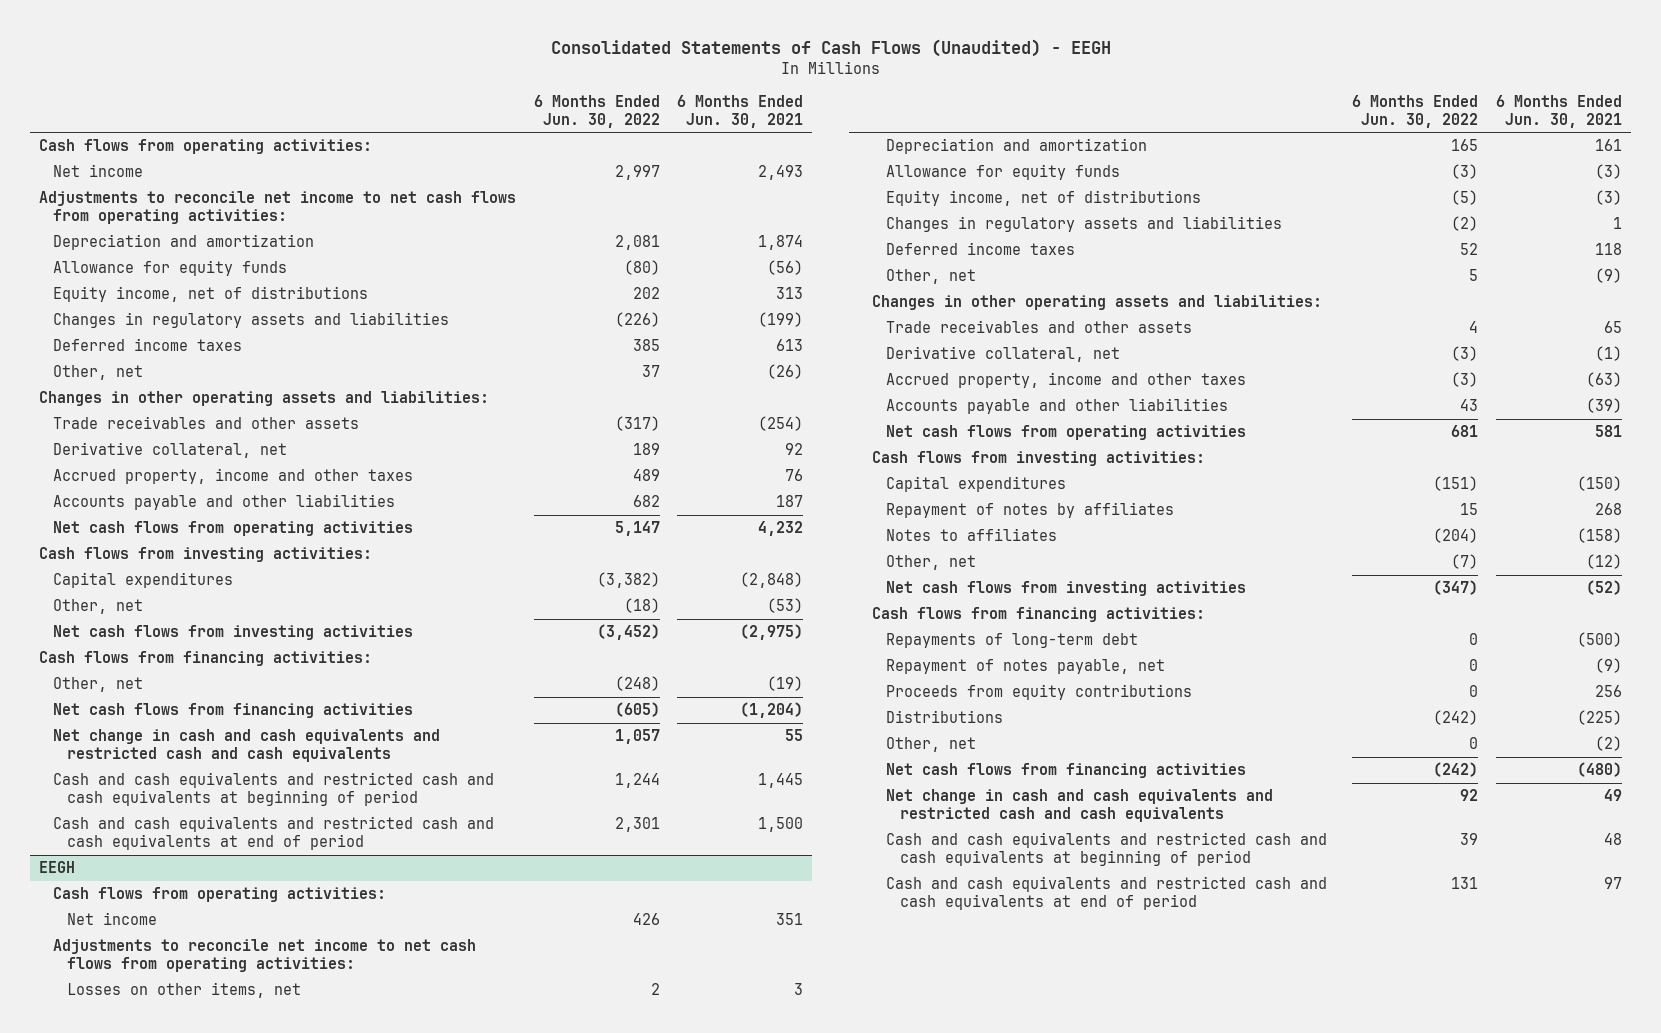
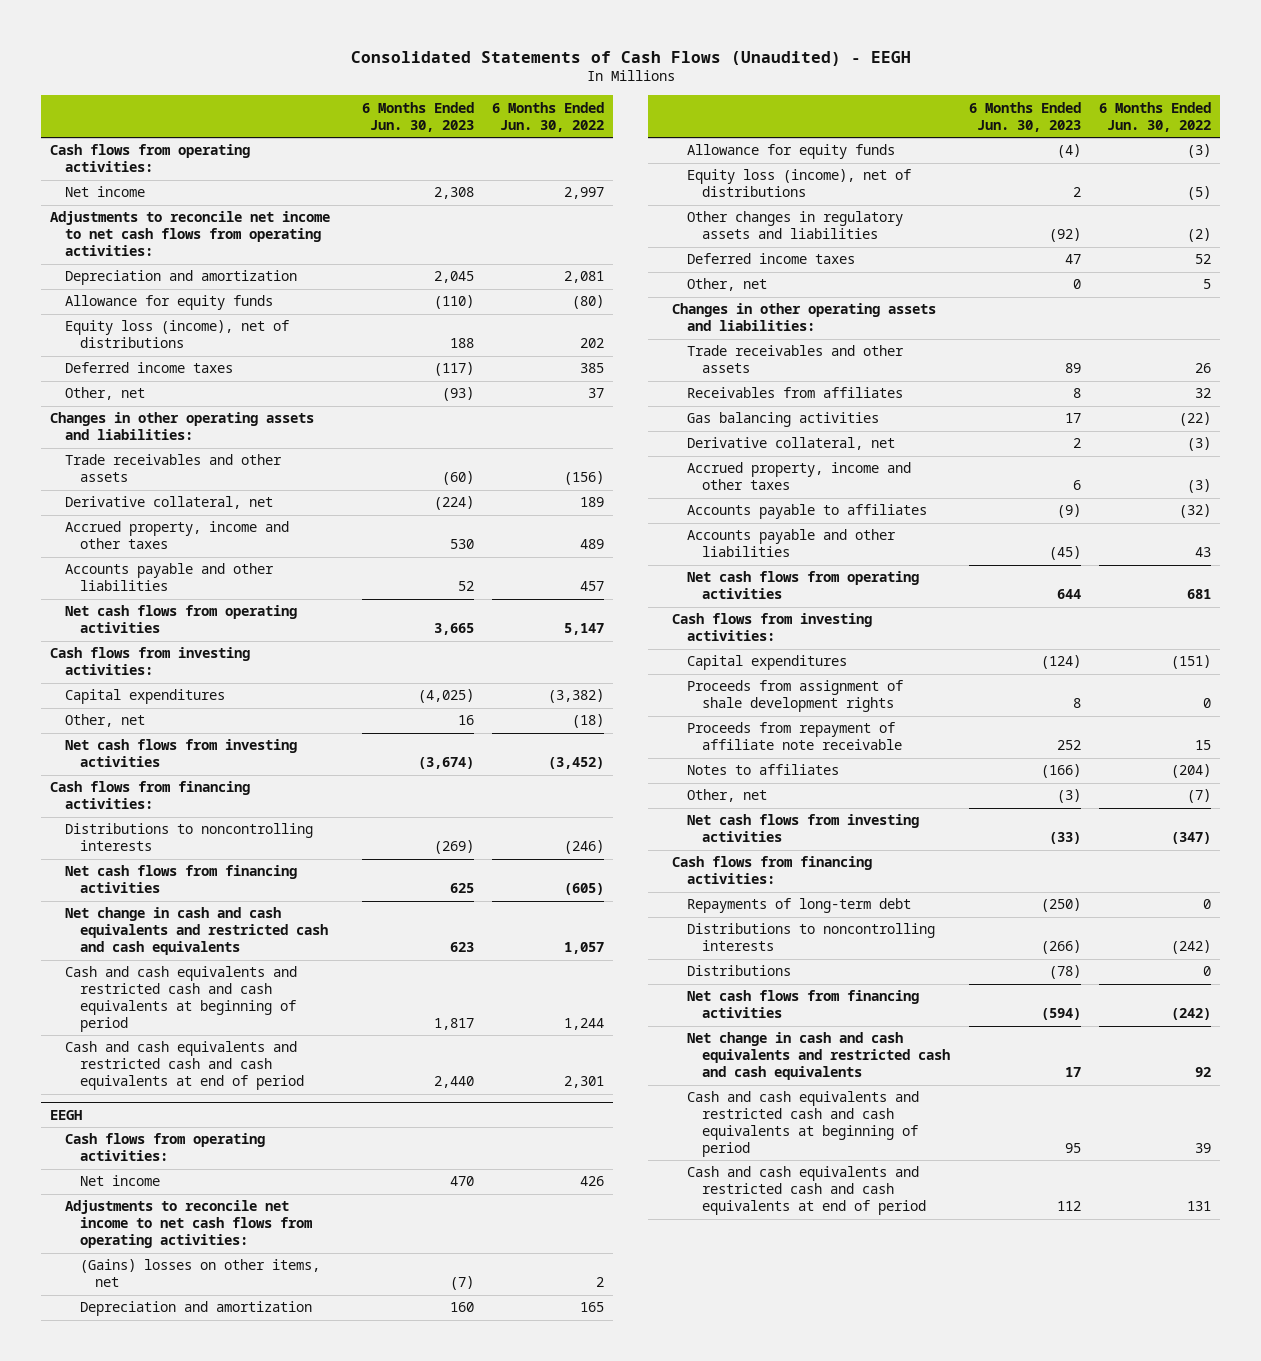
[677,94,804,128] 6 Months Ended Jun. 30, 2021 -> none
none -> [361,101,474,132] 6 Months Ended Jun. 30, 2023
[53,312,450,329] Changes in regulatory assets and liabilities -> none
[53,286,369,303] Equity income, net of distributions -> [65,320,290,349] Equity loss (income), net of distributions
[614,416,660,432] (317) -> [564,471,605,486] (156)
[632,495,660,508] 682 -> [580,581,605,592] 457
[53,677,144,693] Other, net -> none
none -> [65,823,314,852] Distributions to noncontrolling interests
[67,982,302,999] Losses on other items, net -> [80,1259,321,1288] (Gains) losses on other items, net
[885,190,1201,207] Equity income, net of distributions -> [687,169,912,198] Equity loss (income), net of distributions
[885,216,1282,233] Changes in regulatory assets and liabilities -> [687,211,904,240] Other changes in regulatory assets and liabilities
[1469,321,1479,334] 4 -> [1194,363,1211,374] 26
none -> [687,387,904,399] Receivables from affiliates
none -> [687,412,880,428] Gas balancing activities
none -> [687,504,928,520] Accounts payable to affiliates
[885,502,1174,519] Repayment of notes by affiliates -> none
none -> [687,680,904,713] Proceeds from assignment of shale development rights
none -> [687,722,903,751] Proceeds from repayment of affiliate note receivable
[885,659,1165,675] Repayment of notes payable, net -> none
[885,684,1192,701] Proceeds from equity contributions -> none
[885,737,976,753] Other, net -> none
none -> [687,923,936,952] Distributions to noncontrolling interests
[1433,710,1479,726] (242) -> [1202,966,1211,977] 0

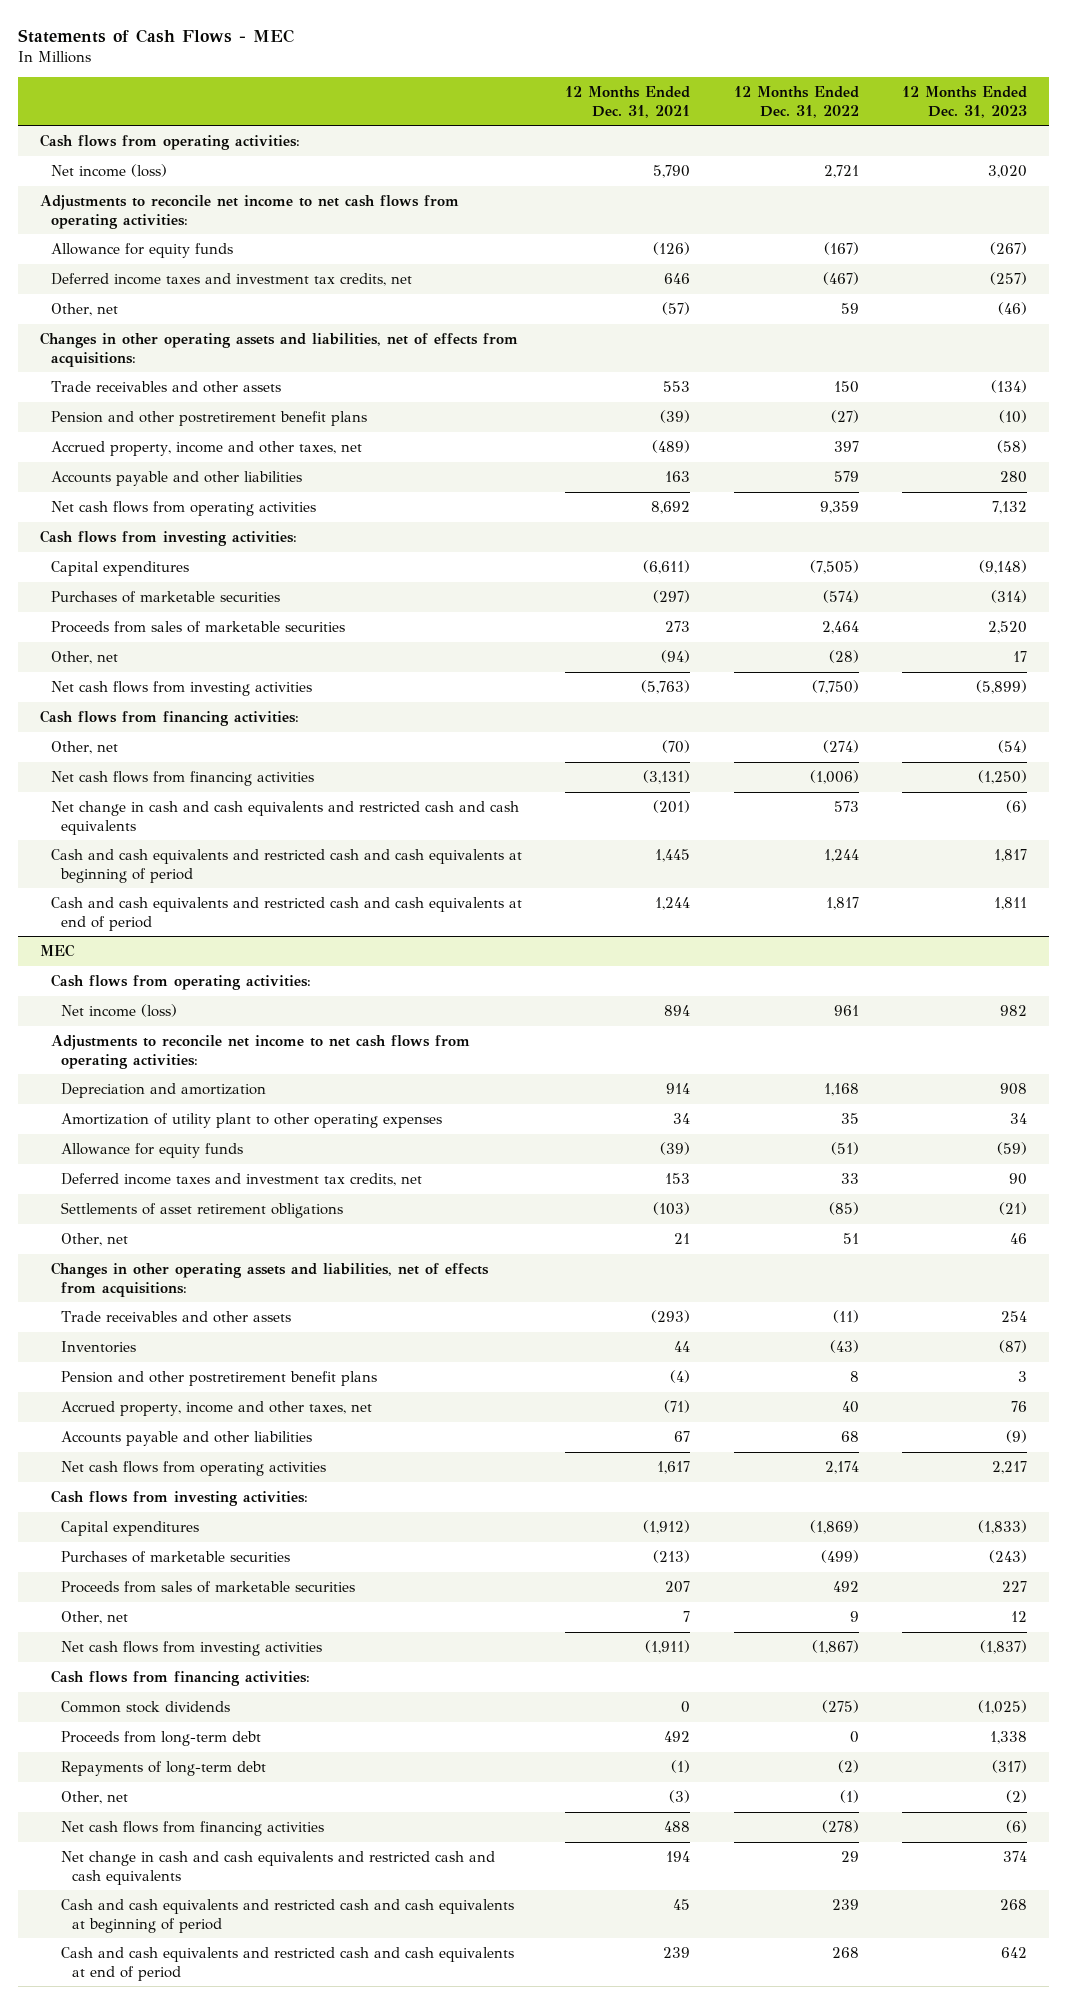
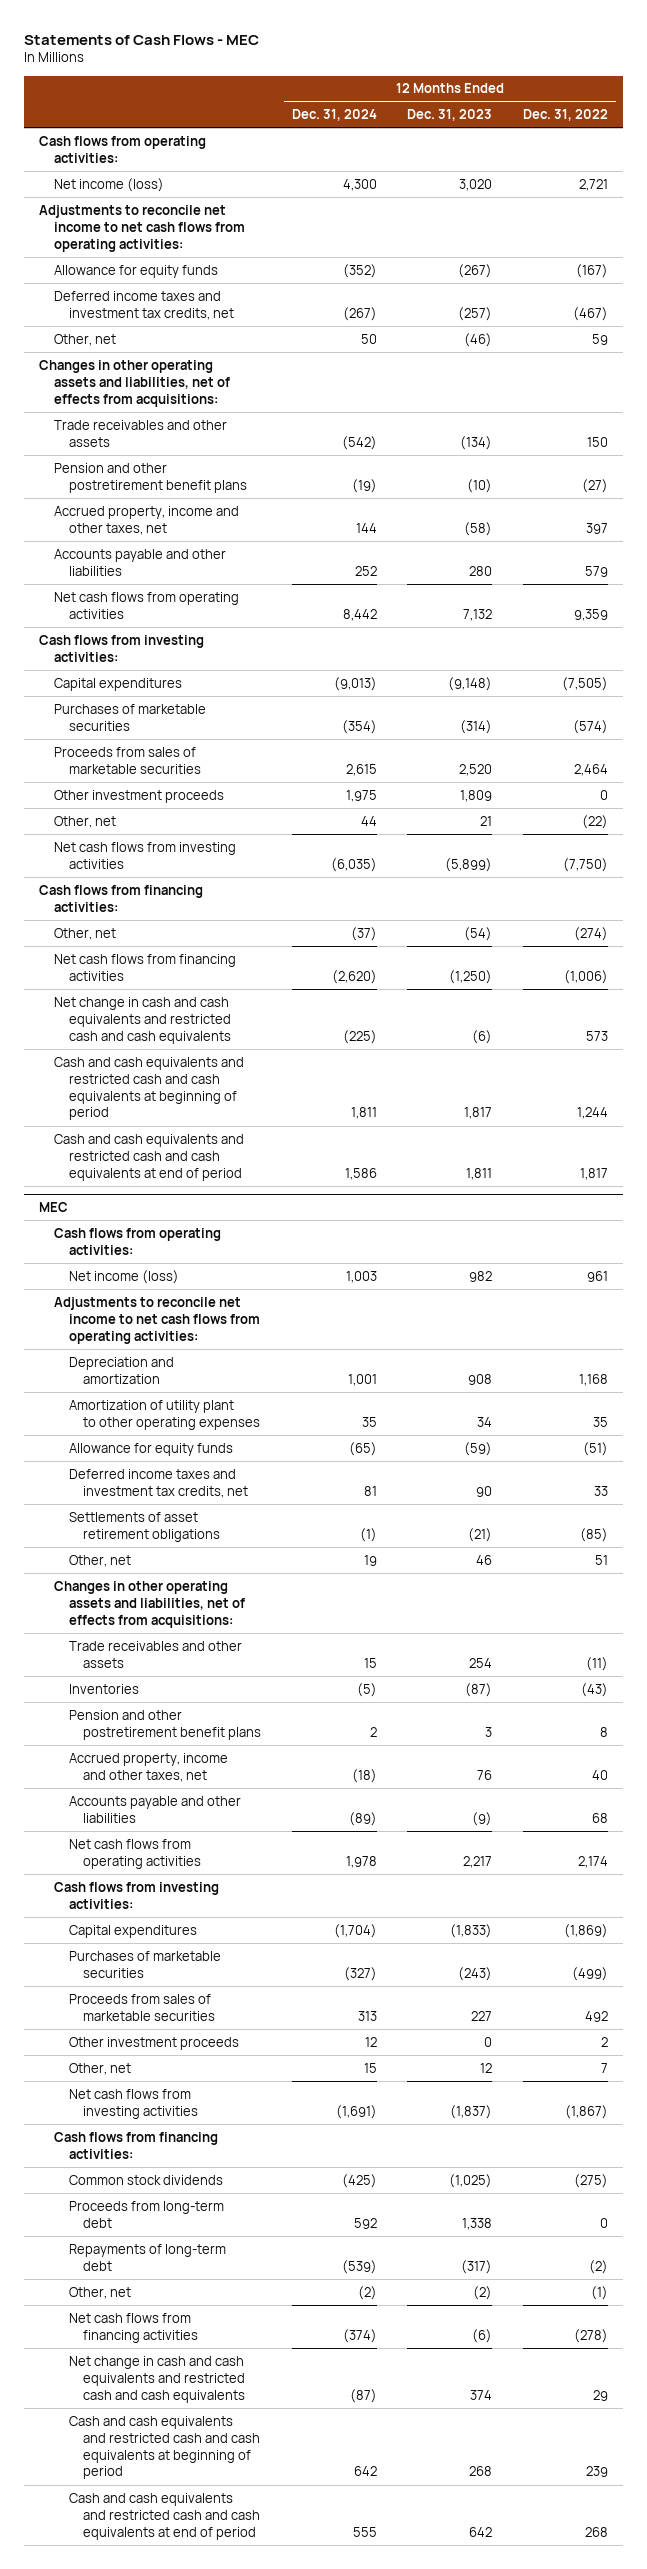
[565,85,691,118] 12 Months Ended Dec. 31, 2021 -> none
none -> [291,109,377,122] Dec. 31, 2024
none -> [53,789,224,803] Other investment proceeds
[828,649,859,663] (28) -> [581,814,608,829] (22)
[1013,650,1028,662] 17 -> [480,815,493,826] 21
none -> [68,2036,239,2050] Other investment proceeds
[849,1610,859,1622] 9 -> [600,2062,608,2073] 7

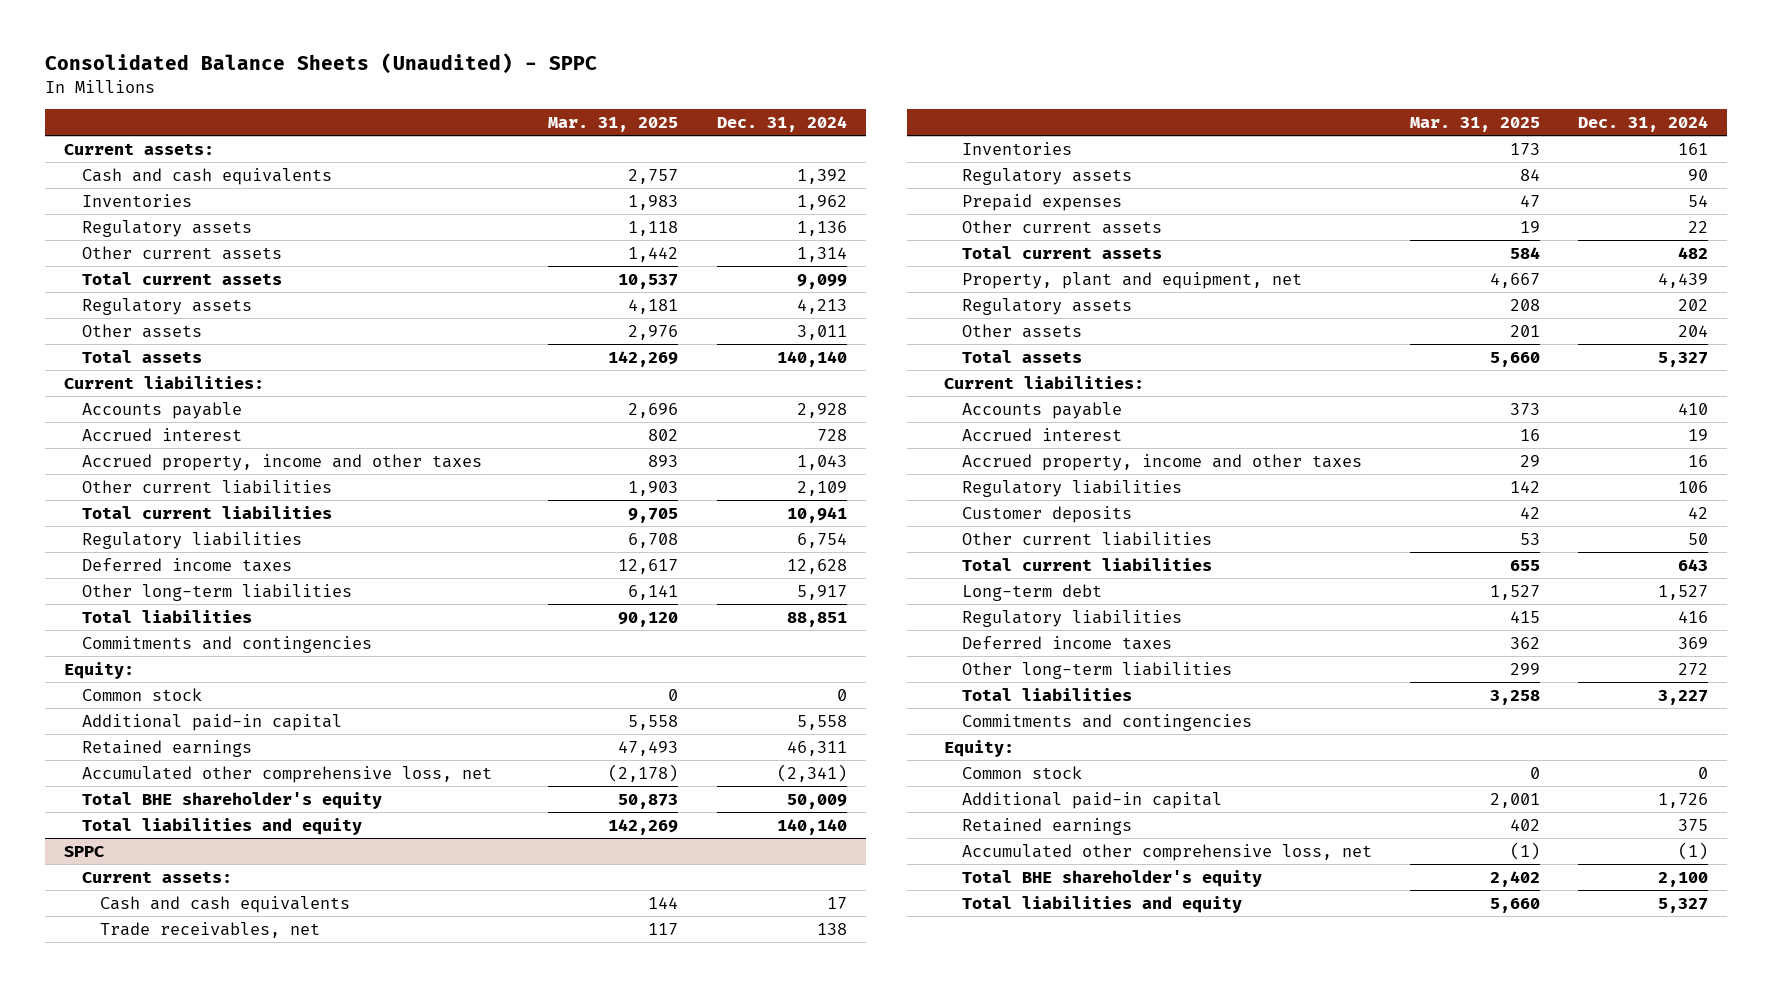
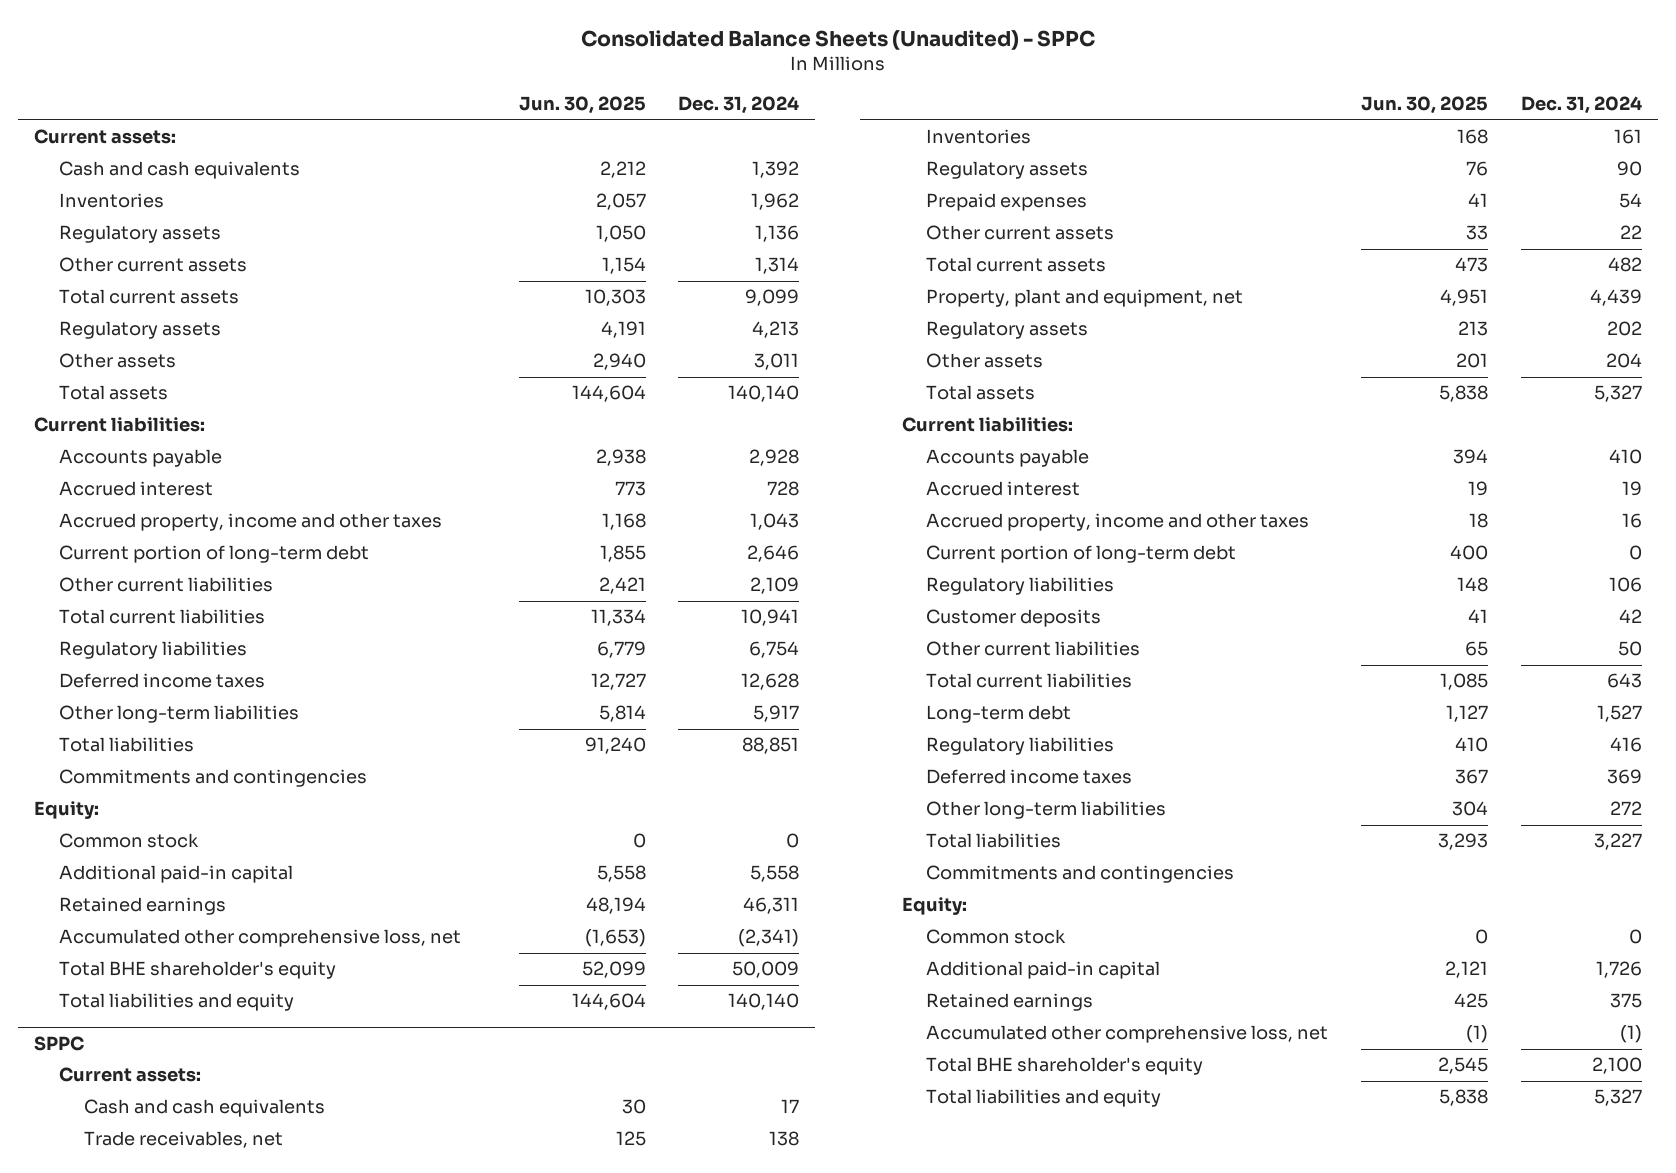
[548,116,679,132] Mar. 31, 2025 -> none
none -> [518,96,646,115] Jun. 30, 2025
none -> [59,545,370,564] Current portion of long-term debt
none -> [926,545,1237,564] Current portion of long-term debt

